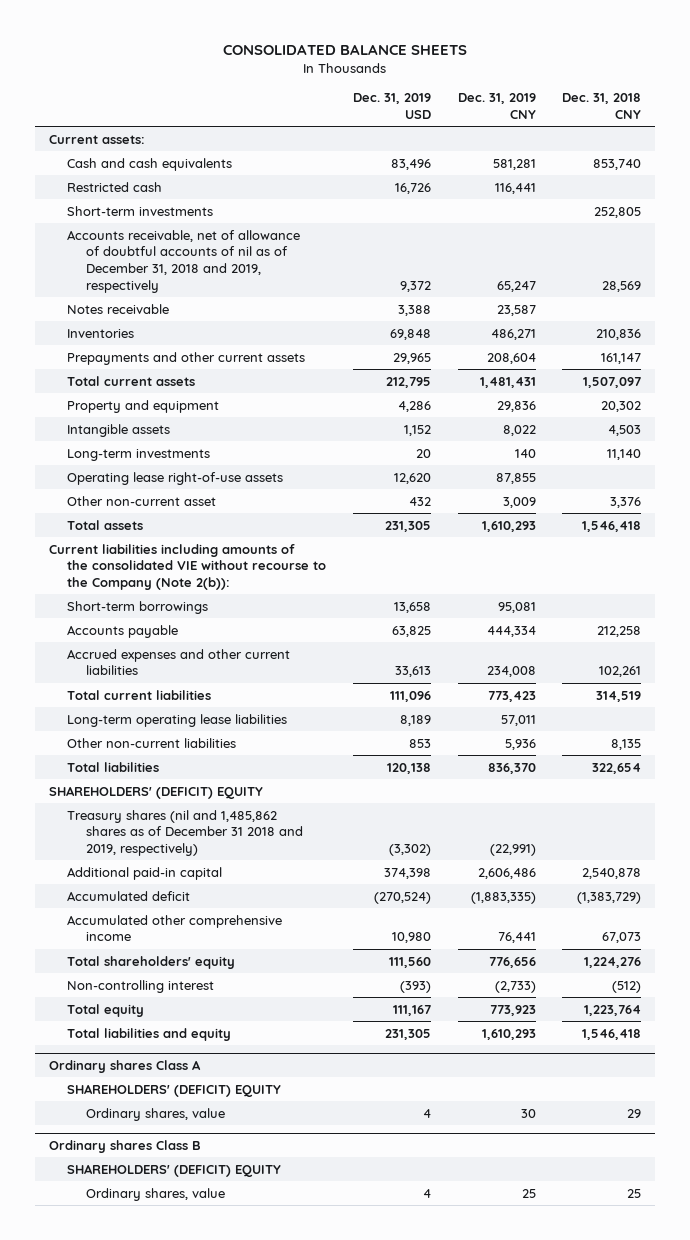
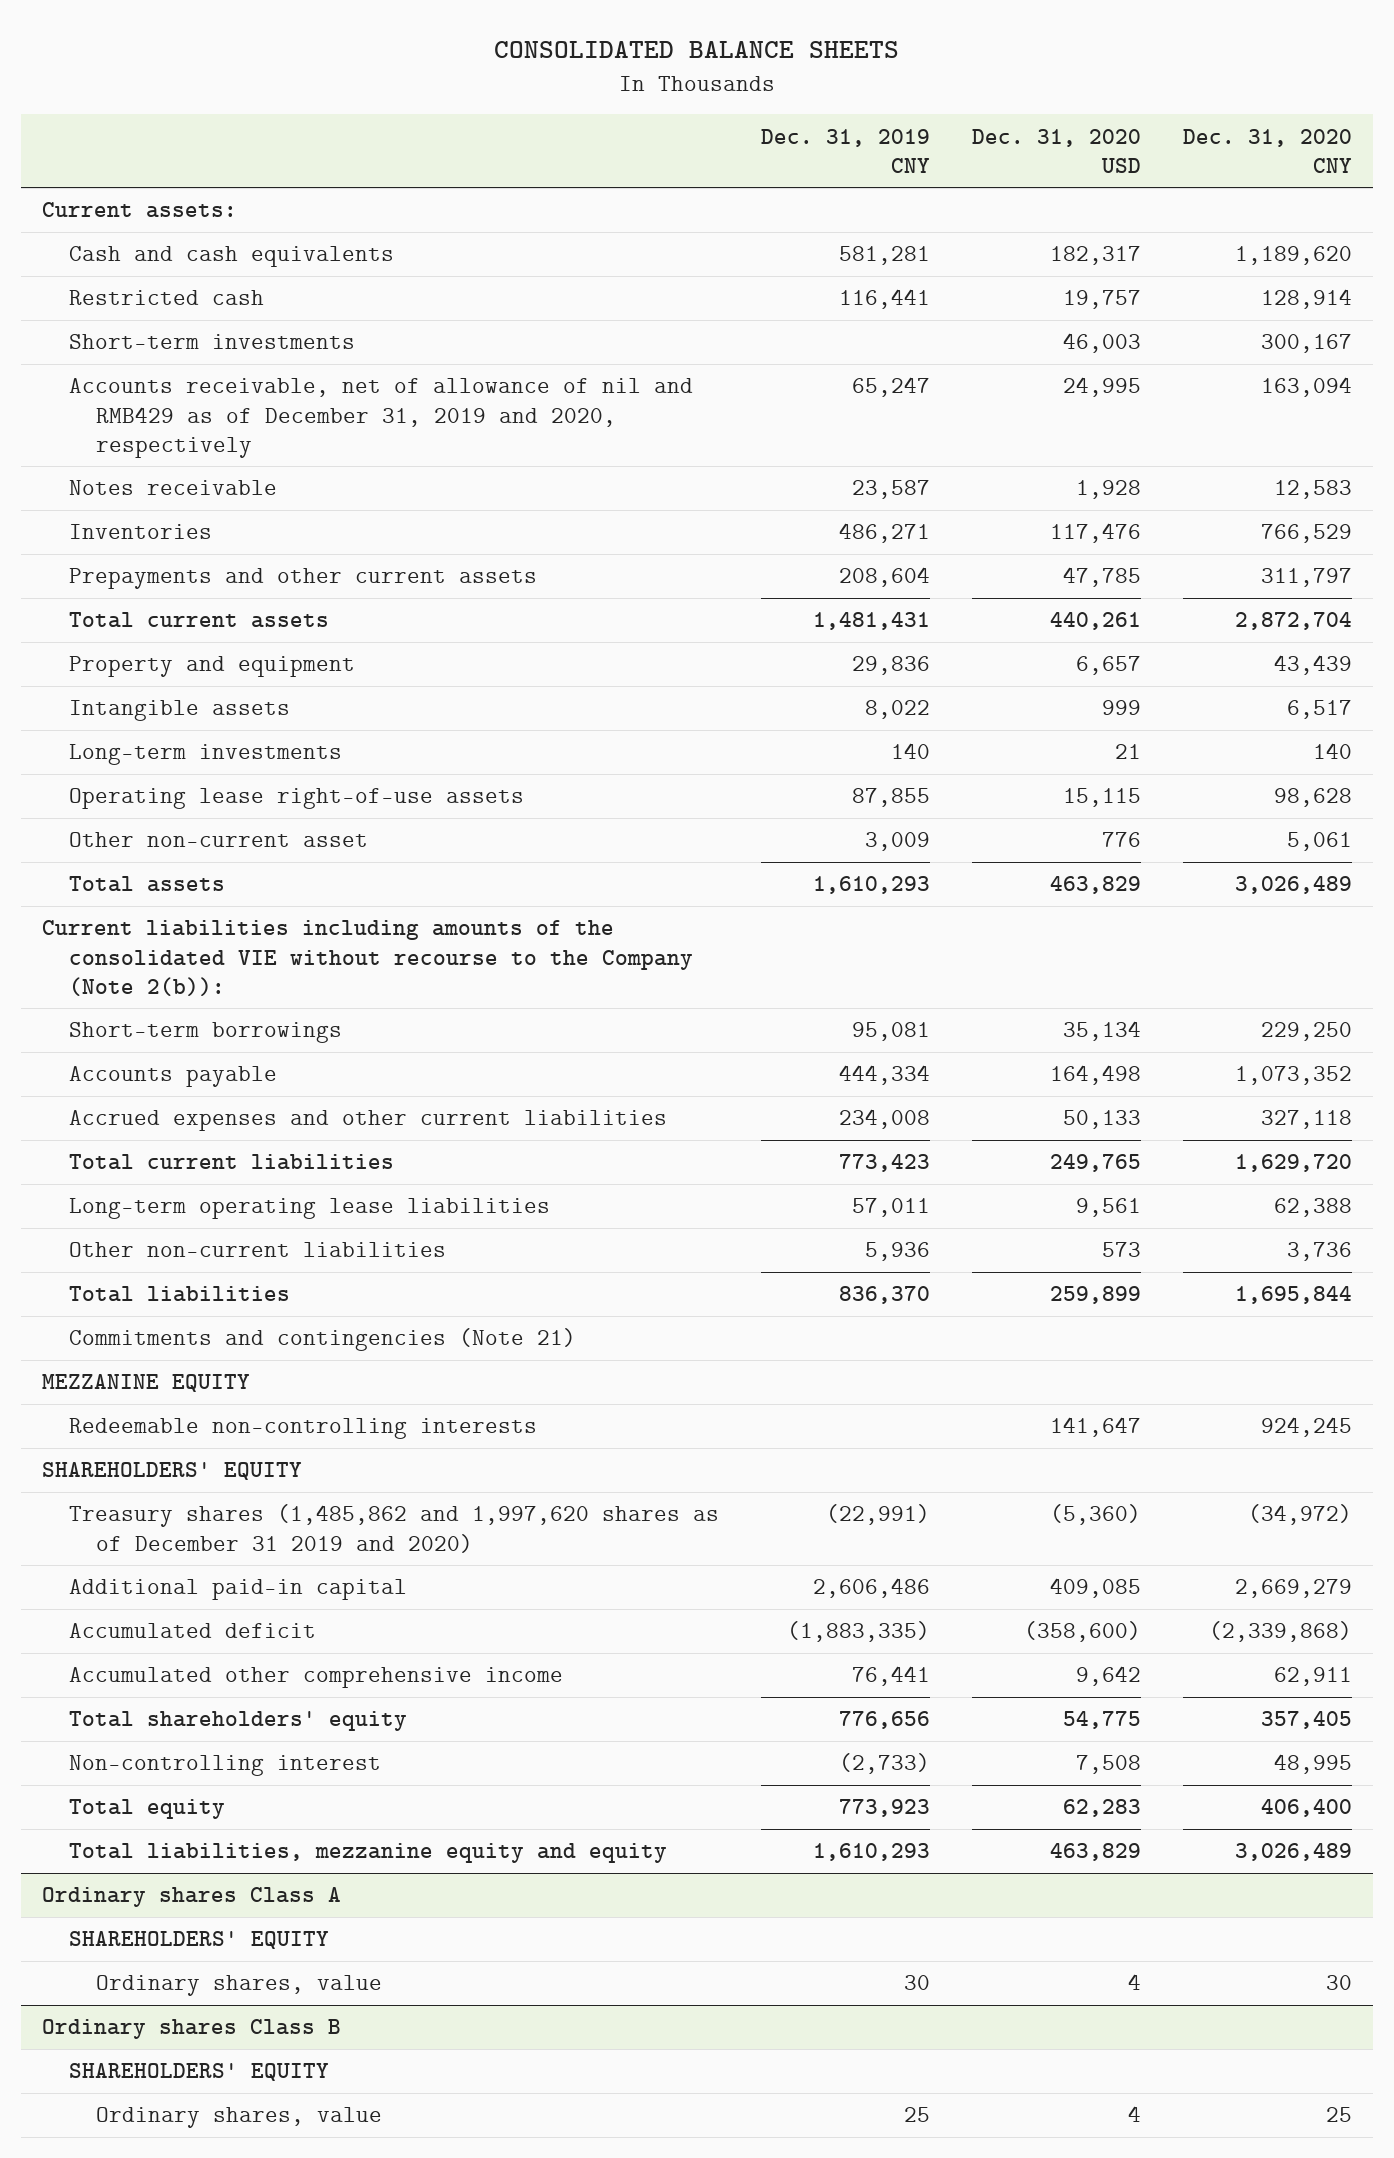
[352,93,431,119] Dec. 31, 2019 USD -> none
[562,93,642,119] Dec. 31, 2018 CNY -> none
none -> [971,128,1141,173] Dec. 31, 2020 USD
none -> [1182,128,1352,173] Dec. 31, 2020 CNY
[67,229,301,293] Accounts receivable, net of allowance of doubtful accounts of nil as of December 31, 2018 and 2019, respectively -> [68,378,693,458] Accounts receivable, net of allowance of nil and RMB429 as of December 31, 2019 and 2020, respectively
none -> [68,1328,576,1352] Commitments and contingencies (Note 21)
none -> [42,1374,251,1393] MEZZANINE EQUITY
none -> [68,1418,537,1440] Redeemable non-controlling interests
[48,785,263,799] SHAREHOLDERS' (DEFICIT) EQUITY -> [42,1462,303,1481] SHAREHOLDERS' EQUITY
[67,809,303,856] Treasury shares (nil and 1,485,862 shares as of December 31 2018 and 2019, respectively) -> [68,1504,719,1553] Treasury shares (1,485,862 and 1,997,620 shares as of December 31 2019 and 2020)
[67,1027,232,1041] Total liabilities and equity -> [68,1843,667,1864] Total liabilities, mezzanine equity and equity
[67,1083,282,1097] SHAREHOLDERS' (DEFICIT) EQUITY -> [68,1931,329,1950] SHAREHOLDERS' EQUITY
[67,1163,282,1177] SHAREHOLDERS' (DEFICIT) EQUITY -> [68,2063,329,2082] SHAREHOLDERS' EQUITY

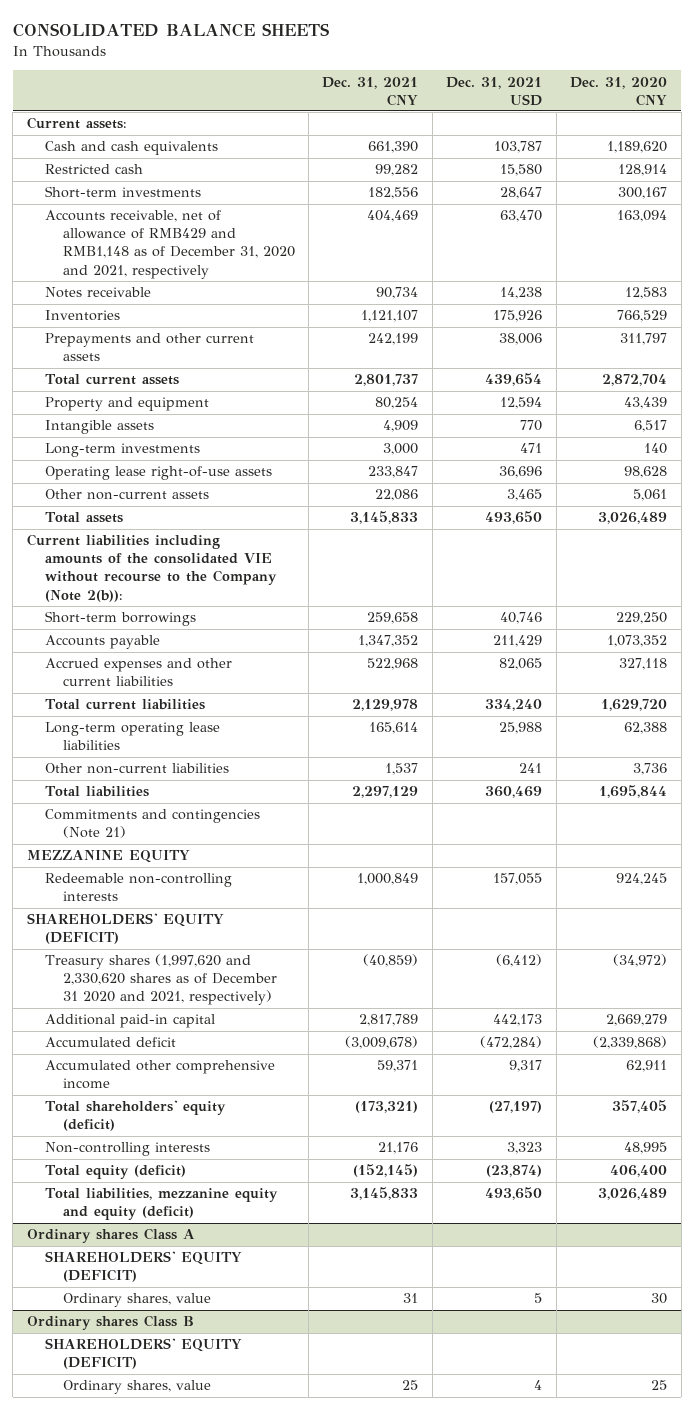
[760,128,930,173] Dec. 31, 2019 CNY -> none
[971,128,1141,173] Dec. 31, 2020 USD -> none
none -> [322,76,419,106] Dec. 31, 2021 CNY
none -> [446,76,543,106] Dec. 31, 2021 USD
[68,378,693,458] Accounts receivable, net of allowance of nil and RMB429 as of December 31, 2019 and 2020, respectively -> [44,210,295,279] Accounts receivable, net of allowance of RMB429 and RMB1,148 as of December 31, 2020 and 2021, respectively
[68,832,368,848] Other non-current asset -> [44,489,209,501] Other non-current assets
[42,1462,303,1481] SHAREHOLDERS' EQUITY -> [26,913,224,945] SHAREHOLDERS' EQUITY (DEFICIT)
[68,1504,719,1553] Treasury shares (1,485,862 and 1,997,620 shares as of December 31 2019 and 2020) -> [44,954,277,1006] Treasury shares (1,997,620 and 2,330,620 shares as of December 31 2020 and 2021, respectively)
[68,1711,407,1732] Total shareholders' equity -> [44,1100,226,1132] Total shareholders' equity (deficit)
[68,1755,381,1777] Non-controlling interest -> [44,1142,210,1157] Non-controlling interests
[68,1799,225,1820] Total equity -> [44,1165,186,1180] Total equity (deficit)
[68,1843,667,1864] Total liabilities, mezzanine equity and equity -> [44,1188,278,1221] Total liabilities, mezzanine equity and equity (deficit)
[68,1931,329,1950] SHAREHOLDERS' EQUITY -> [44,1251,242,1283] SHAREHOLDERS' EQUITY (DEFICIT)
[68,2063,329,2082] SHAREHOLDERS' EQUITY -> [44,1338,242,1370] SHAREHOLDERS' EQUITY (DEFICIT)

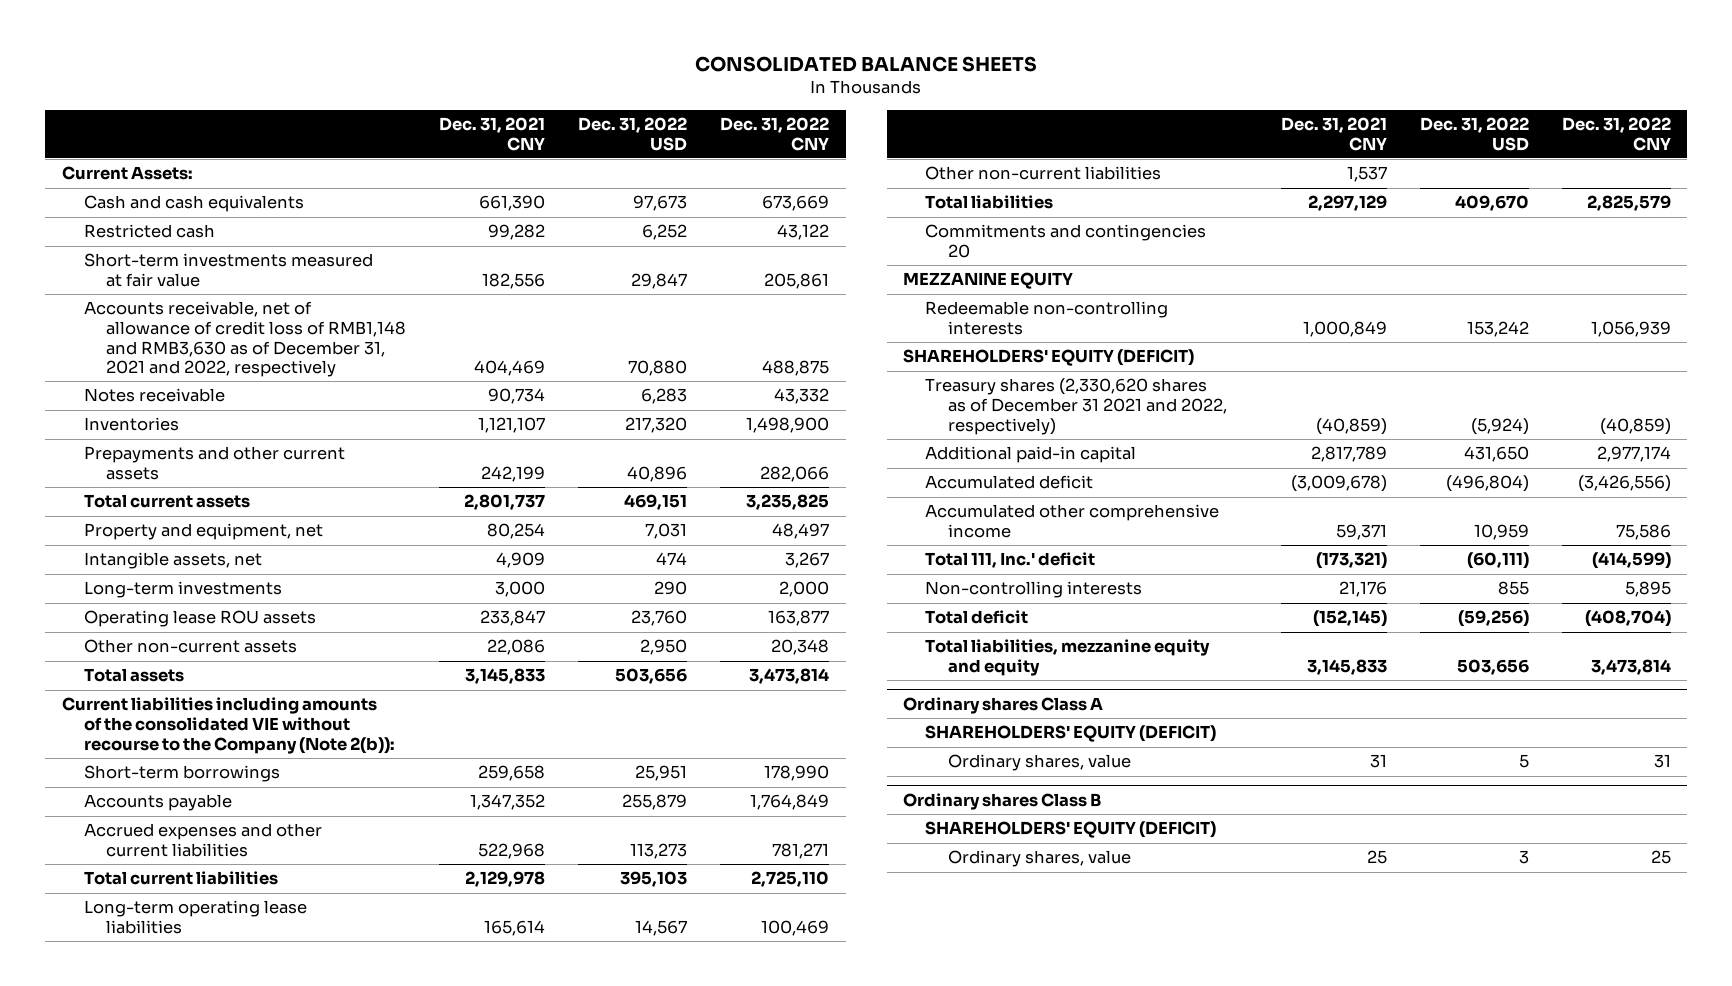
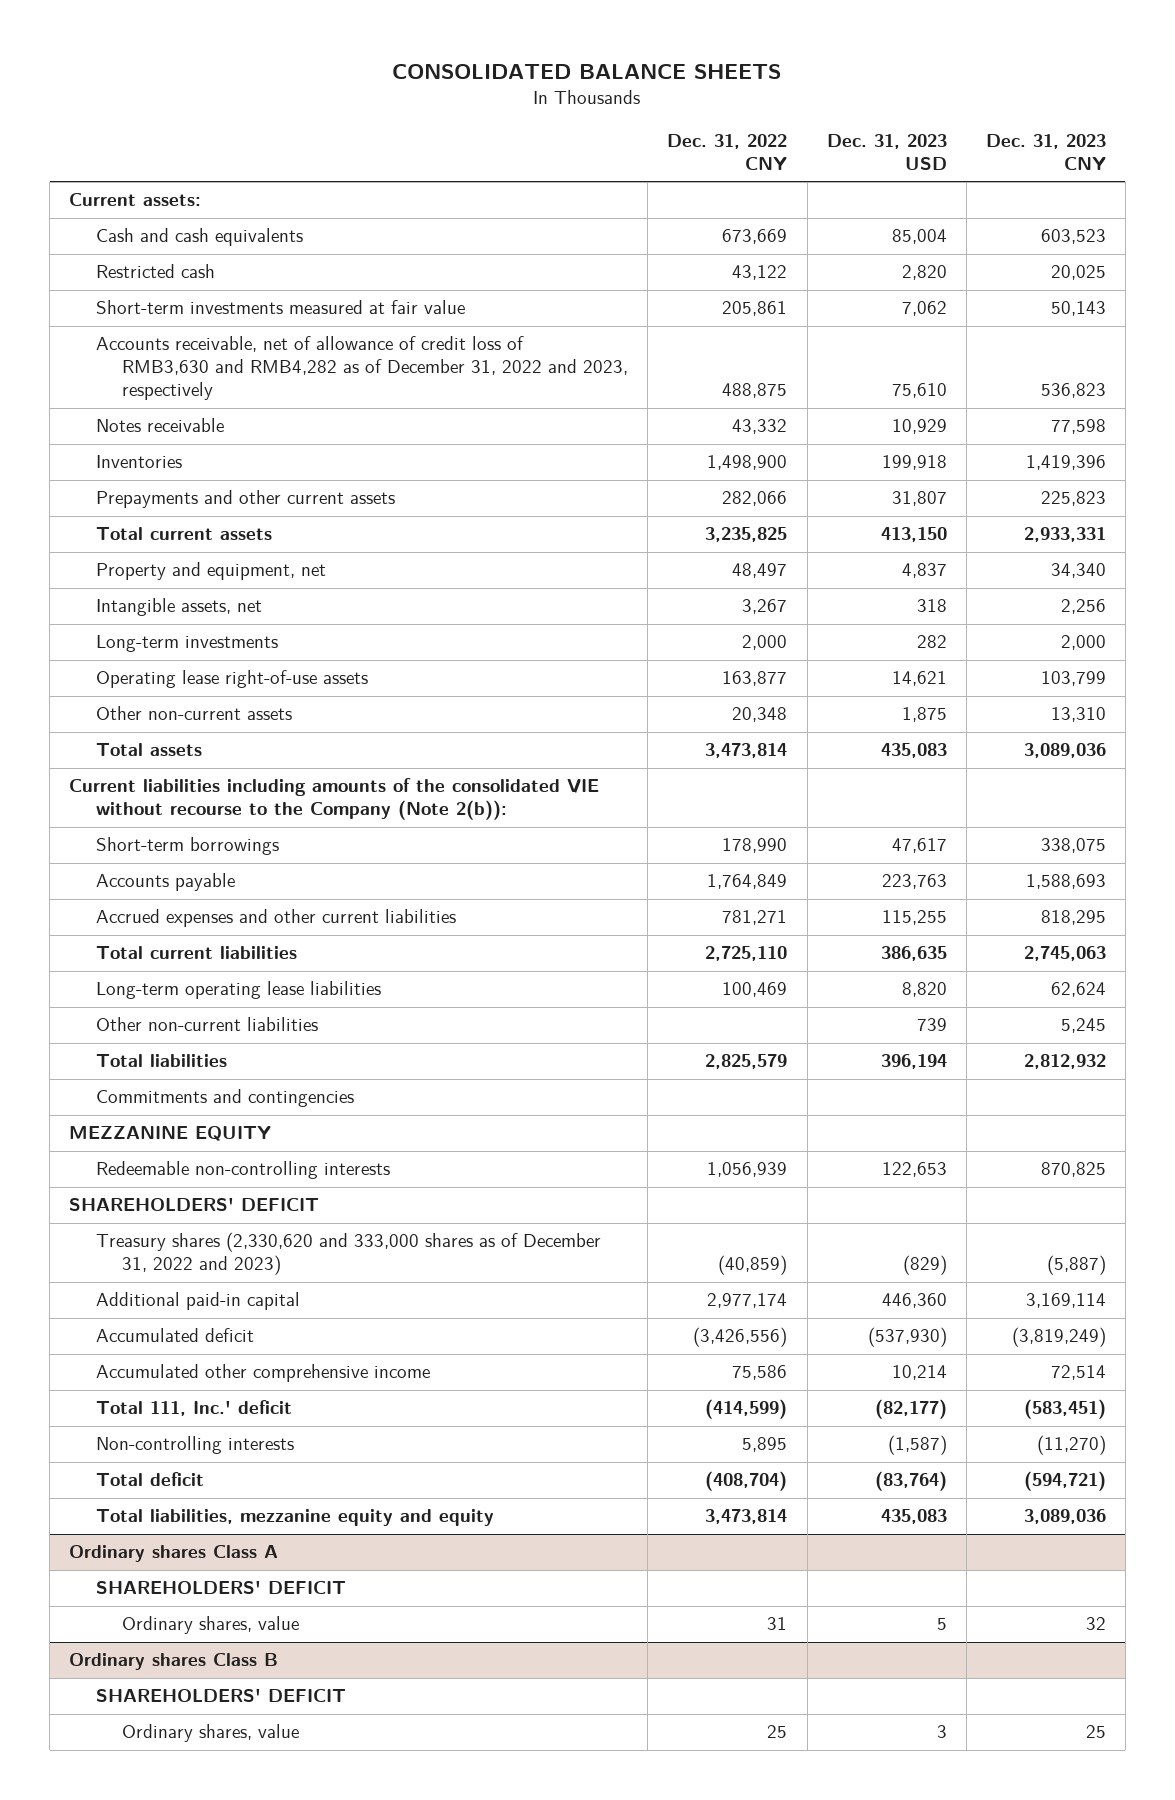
[439,116,546,151] Dec. 31, 2021 CNY -> none
[578,116,688,151] Dec. 31, 2022 USD -> none
none -> [826,133,947,170] Dec. 31, 2023 USD
none -> [985,133,1106,170] Dec. 31, 2023 CNY
[61,166,193,181] Current Assets: -> [69,193,202,207] Current assets:
[83,301,407,378] Accounts receivable, net of allowance of credit loss of RMB1,148 and RMB3,630 as of December 31, 2021 and 2022, respectively -> [95,336,629,401] Accounts receivable, net of allowance of credit loss of RMB3,630 and RMB4,282 as of December 31, 2022 and 2023, respectively
[83,610,316,628] Operating lease ROU assets -> [95,670,368,689] Operating lease right-of-use assets
[925,224,1207,258] Commitments and contingencies 20 -> [95,1089,354,1108] Commitments and contingencies
[903,349,1195,367] SHAREHOLDERS' EQUITY (DEFICIT) -> [69,1198,320,1212] SHAREHOLDERS' DEFICIT
[925,378,1227,435] Treasury shares (2,330,620 shares as of December 31 2021 and 2022, respectively) -> [95,1232,601,1276] Treasury shares (2,330,620 and 333,000 shares as of December 31, 2022 and 2023)
[925,725,1217,743] SHAREHOLDERS' EQUITY (DEFICIT) -> [95,1581,346,1595] SHAREHOLDERS' DEFICIT
[925,821,1217,839] SHAREHOLDERS' EQUITY (DEFICIT) -> [95,1689,346,1703] SHAREHOLDERS' DEFICIT

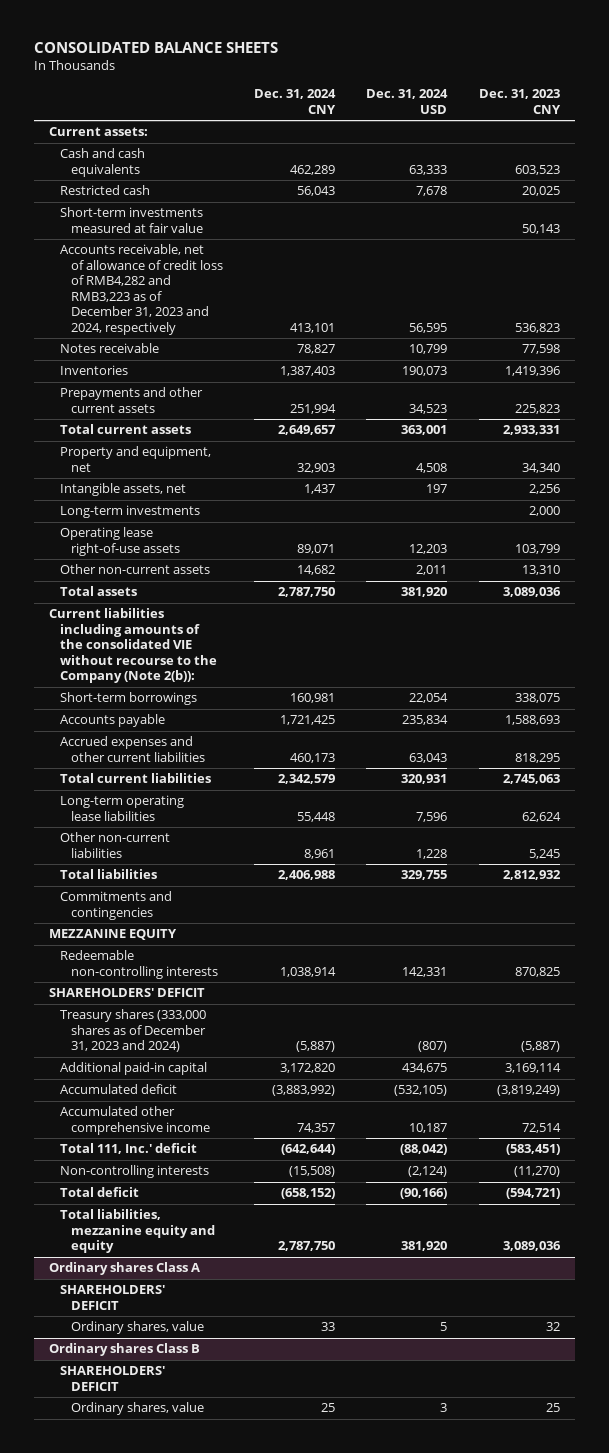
[667,133,788,170] Dec. 31, 2022 CNY -> none
[826,133,947,170] Dec. 31, 2023 USD -> none
none -> [253,89,336,114] Dec. 31, 2024 CNY
none -> [366,89,449,114] Dec. 31, 2024 USD
[95,336,629,401] Accounts receivable, net of allowance of credit loss of RMB3,630 and RMB4,282 as of December 31, 2022 and 2023, respectively -> [60,244,223,335] Accounts receivable, net of allowance of credit loss of RMB4,282 and RMB3,223 as of December 31, 2023 and 2024, respectively
[95,1232,601,1276] Treasury shares (2,330,620 and 333,000 shares as of December 31, 2022 and 2023) -> [60,1009,207,1053] Treasury shares (333,000 shares as of December 31, 2023 and 2024)

